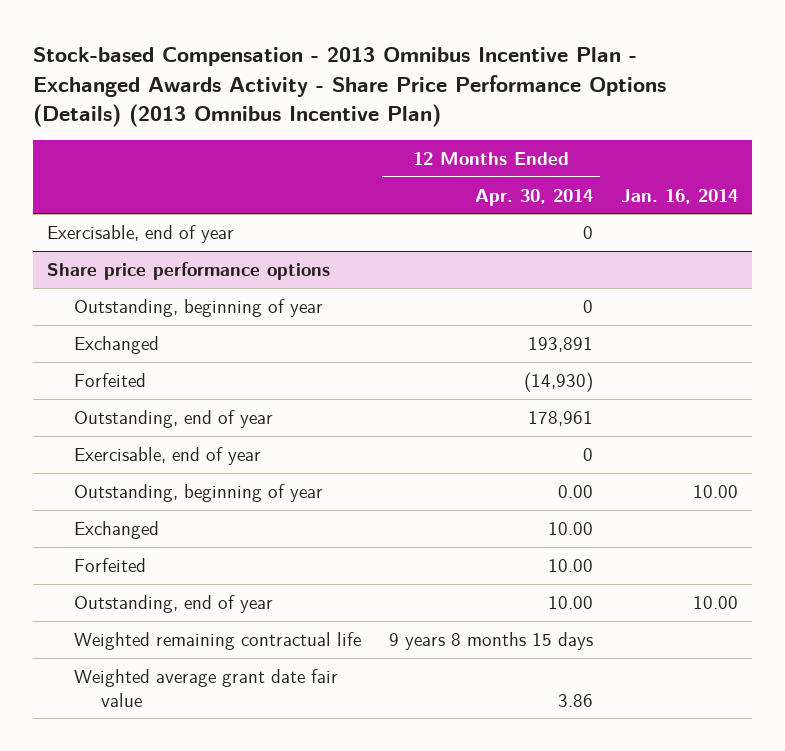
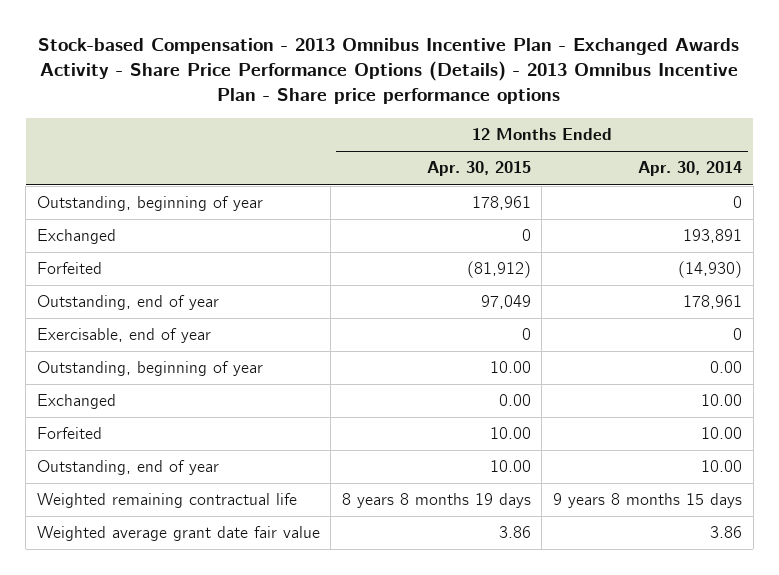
[32,47,666,128] Stock-based Compensation - 2013 Omnibus Incentive Plan - Exchanged Awards Activity - Share Price Performance Options (Details) (2013 Omnibus Incentive Plan) -> [38,37,740,105] Stock-based Compensation - 2013 Omnibus Incentive Plan - Exchanged Awards Activity - Share Price Performance Options (Details) - 2013 Omnibus Incentive Plan - Share price performance options
[620,188,738,204] Jan. 16, 2014 -> none
none -> [426,161,531,177] Apr. 30, 2015
[46,224,234,243] Exercisable, end of year -> none
[46,261,330,280] Share price performance options -> none

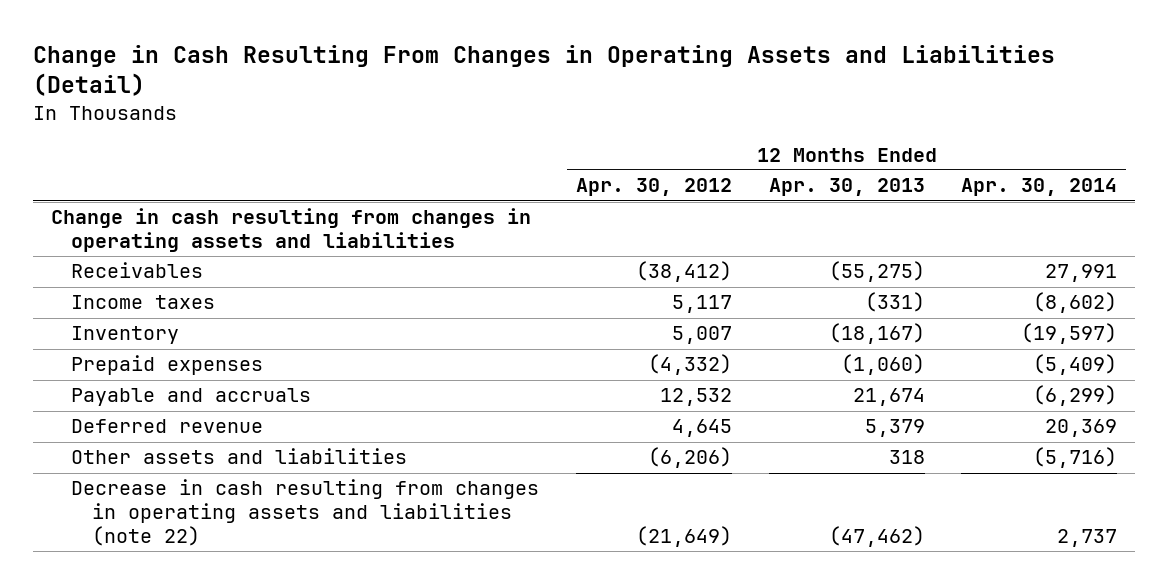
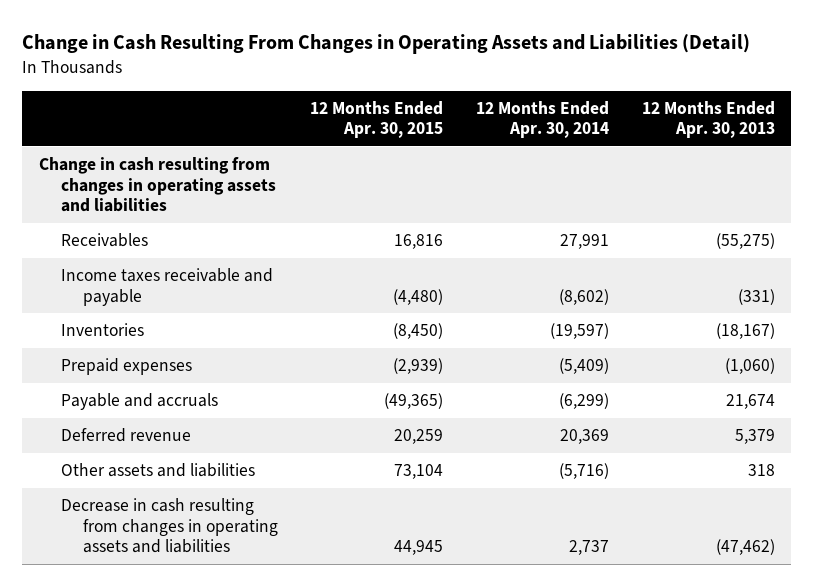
[575,178,732,197] Apr. 30, 2012 -> none
none -> [310,100,444,139] 12 Months Ended Apr. 30, 2015
[71,295,216,310] Income taxes -> [60,268,273,306] Income taxes receivable and payable
[71,326,180,345] Inventory -> [60,323,144,337] Inventories
[71,479,540,546] Decrease in cash resulting from changes in operating assets and liabilities (note 22) -> [60,498,278,554] Decrease in cash resulting from changes in operating assets and liabilities

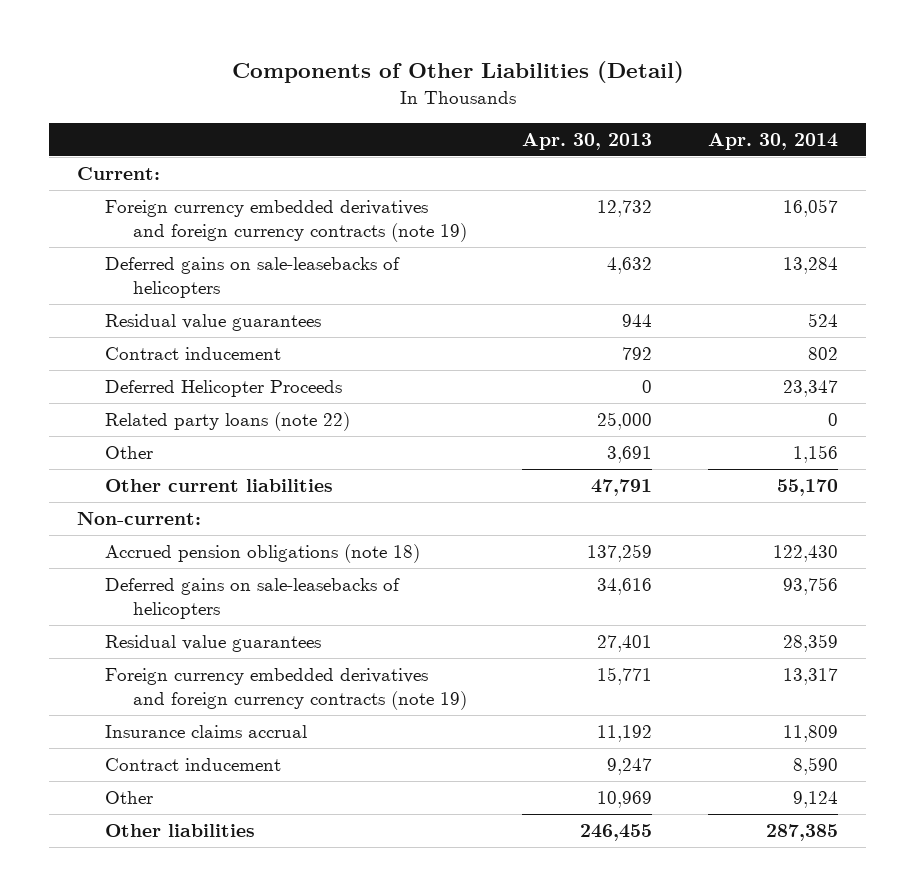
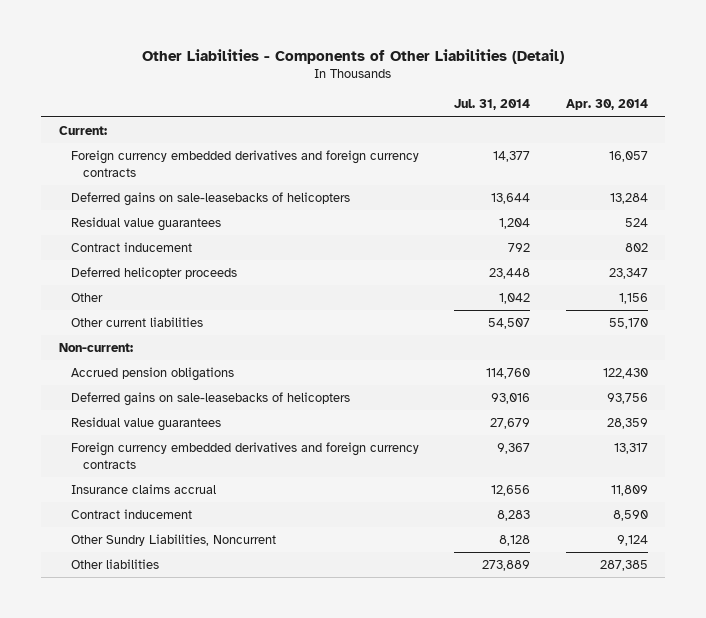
[231,61,684,84] Components of Other Liabilities (Detail) -> [142,49,565,65] Other Liabilities - Components of Other Liabilities (Detail)
[522,132,653,150] Apr. 30, 2013 -> none
none -> [454,99,531,111] Jul. 31, 2014
[104,200,467,242] Foreign currency embedded derivatives and foreign currency contracts (note 19) -> [71,150,420,177] Foreign currency embedded derivatives and foreign currency contracts
[104,412,350,432] Related party loans (note 22) -> none
[104,380,342,398] Deferred Helicopter Proceeds -> [71,267,238,280] Deferred helicopter proceeds
[104,544,420,564] Accrued pension obligations (note 18) -> [71,367,235,382] Accrued pension obligations
[104,668,467,710] Foreign currency embedded derivatives and foreign currency contracts (note 19) -> [71,442,420,469] Foreign currency embedded derivatives and foreign currency contracts
[104,791,153,805] Other -> [71,534,277,547] Other Sundry Liabilities, Noncurrent

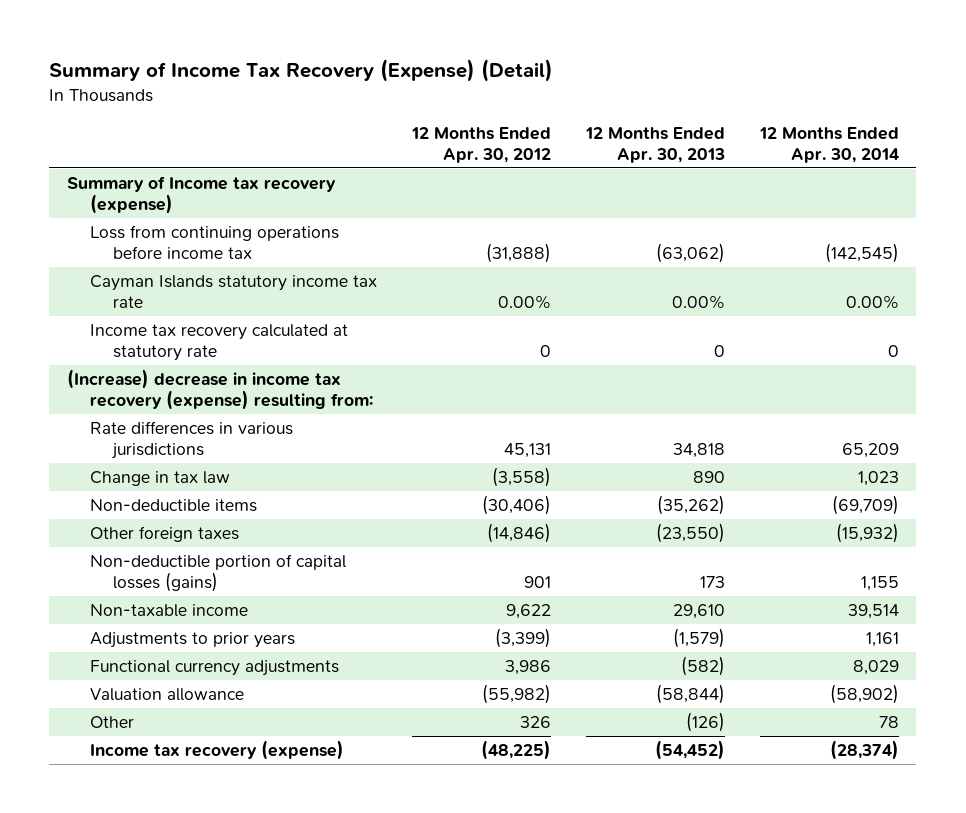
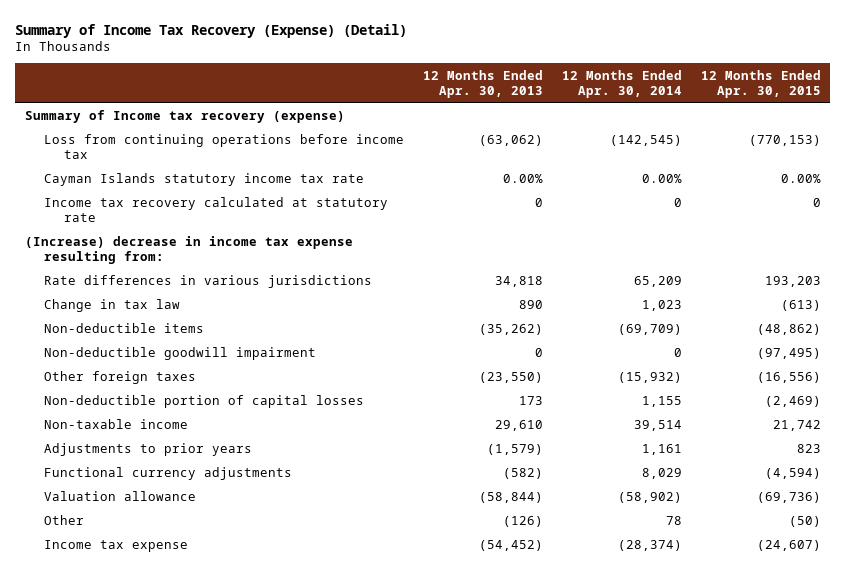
[411,126,552,163] 12 Months Ended Apr. 30, 2012 -> none
none -> [700,69,821,98] 12 Months Ended Apr. 30, 2015
[66,369,374,410] (Increase) decrease in income tax recovery (expense) resulting from: -> [24,236,353,265] (Increase) decrease in income tax expense resulting from:
none -> [44,347,317,361] Non-deductible goodwill impairment
[90,554,347,592] Non-deductible portion of capital losses (gains) -> [44,395,365,409] Non-deductible portion of capital losses
[90,740,345,761] Income tax recovery (expense) -> [44,540,189,553] Income tax expense

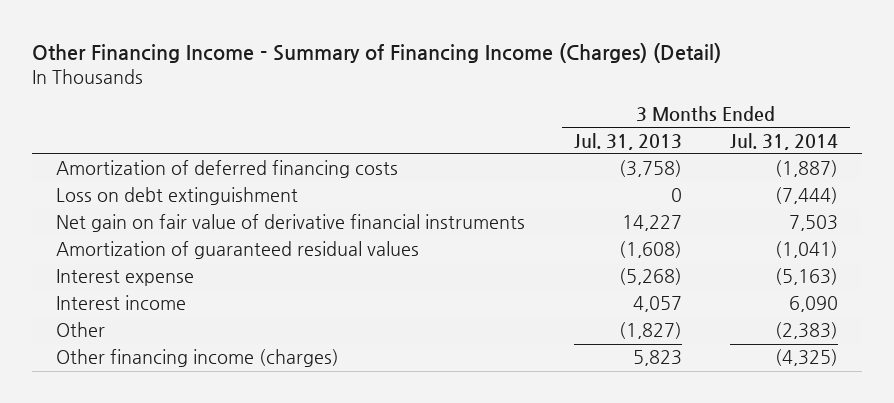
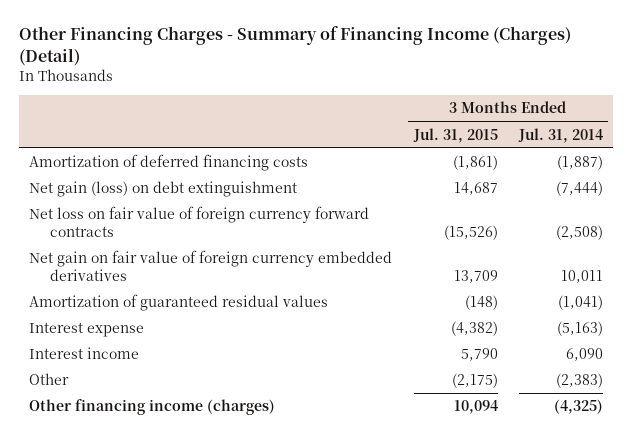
[32,43,722,64] Other Financing Income - Summary of Financing Income (Charges) (Detail) -> [18,26,571,66] Other Financing Charges - Summary of Financing Income (Charges) (Detail)
[573,132,682,150] Jul. 31, 2013 -> none
none -> [412,127,498,143] Jul. 31, 2015
[56,187,299,206] Loss on debt extinguishment -> [29,181,298,198] Net gain (loss) on debt extinguishment
[56,214,526,233] Net gain on fair value of derivative financial instruments -> [29,206,370,237] Net loss on fair value of foreign currency forward contracts
[788,215,838,232] 7,503 -> [555,224,603,240] (2,508)
none -> [29,250,393,281] Net gain on fair value of foreign currency embedded derivatives

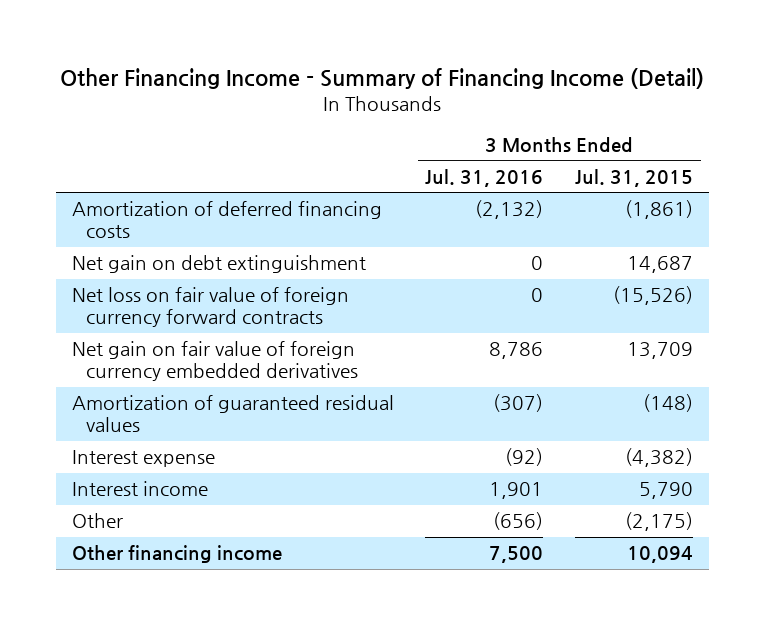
[18,26,571,66] Other Financing Charges - Summary of Financing Income (Charges) (Detail) -> [60,67,705,89] Other Financing Income - Summary of Financing Income (Detail)
[517,127,603,143] Jul. 31, 2014 -> none
none -> [425,168,544,187] Jul. 31, 2016
[29,181,298,198] Net gain (loss) on debt extinguishment -> [71,255,366,274] Net gain on debt extinguishment
[29,399,276,416] Other financing income (charges) -> [71,545,282,564] Other financing income

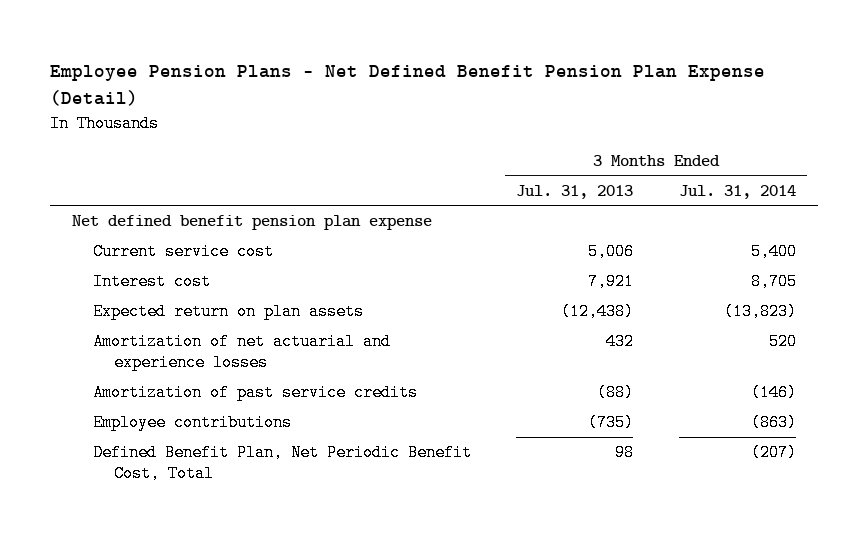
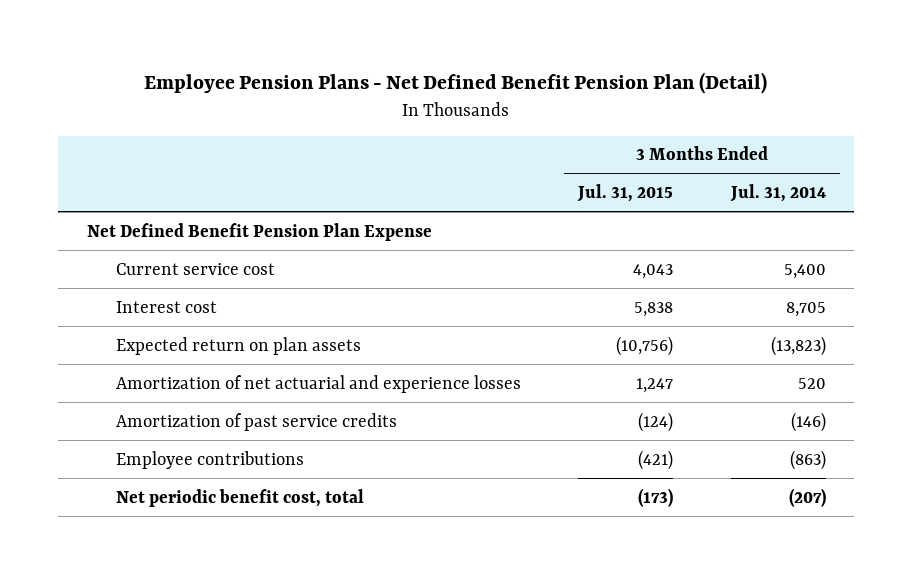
[49,64,765,107] Employee Pension Plans - Net Defined Benefit Pension Plan Expense (Detail) -> [144,71,768,94] Employee Pension Plans - Net Defined Benefit Pension Plan (Detail)
[516,184,634,199] Jul. 31, 2013 -> none
none -> [577,183,674,202] Jul. 31, 2015
[72,215,433,231] Net defined benefit pension plan expense -> [86,222,432,241] Net Defined Benefit Pension Plan Expense
[93,444,473,483] Defined Benefit Plan, Net Periodic Benefit Cost, Total -> [116,488,365,507] Net periodic benefit cost, total

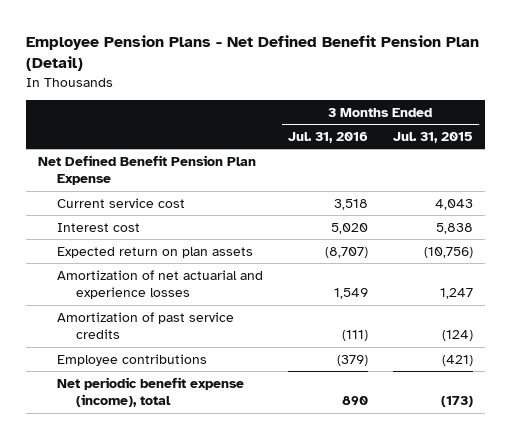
[729,183,826,202] Jul. 31, 2014 -> none
none -> [287,131,368,143] Jul. 31, 2016
[116,488,365,507] Net periodic benefit cost, total -> [57,376,245,408] Net periodic benefit expense (income), total

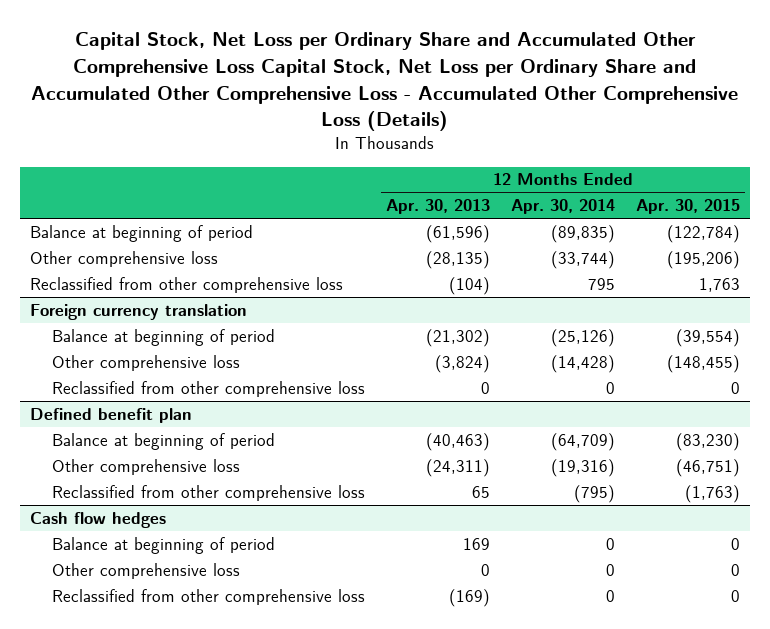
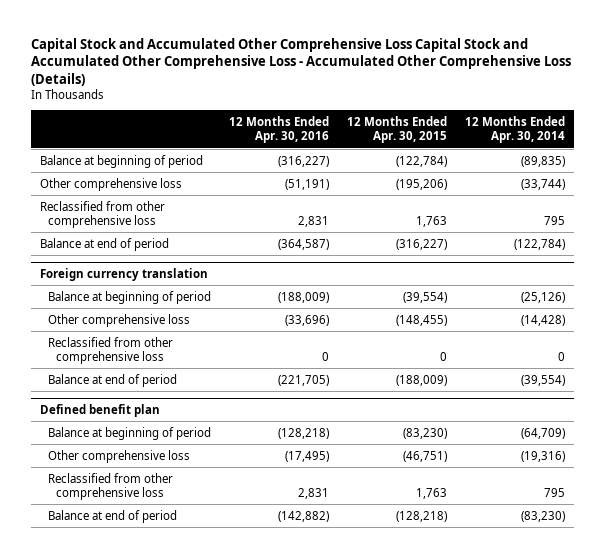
[30,32,738,132] Capital Stock, Net Loss per Ordinary Share and Accumulated Other Comprehensive Loss Capital Stock, Net Loss per Ordinary Share and Accumulated Other Comprehensive Loss - Accumulated Other Comprehensive Loss (Details) -> [31,37,572,86] Capital Stock and Accumulated Other Comprehensive Loss Capital Stock and Accumulated Other Comprehensive Loss - Accumulated Other Comprehensive Loss (Details)
[385,199,490,215] Apr. 30, 2013 -> none
none -> [228,115,329,144] 12 Months Ended Apr. 30, 2016
none -> [39,237,169,251] Balance at end of period
none -> [48,373,178,387] Balance at end of period
[30,511,167,528] Cash flow hedges -> none
[52,562,241,579] Other comprehensive loss -> none
[52,588,366,605] Reclassified from other comprehensive loss -> none
[573,484,615,503] (795) -> [543,487,565,497] 795
[684,484,740,503] (1,763) -> [415,487,447,499] 1,763
[52,536,276,554] Balance at beginning of period -> [48,509,178,523] Balance at end of period
[605,537,615,550] 0 -> [520,510,565,522] (83,230)
[730,537,740,550] 0 -> [395,510,447,522] (128,218)

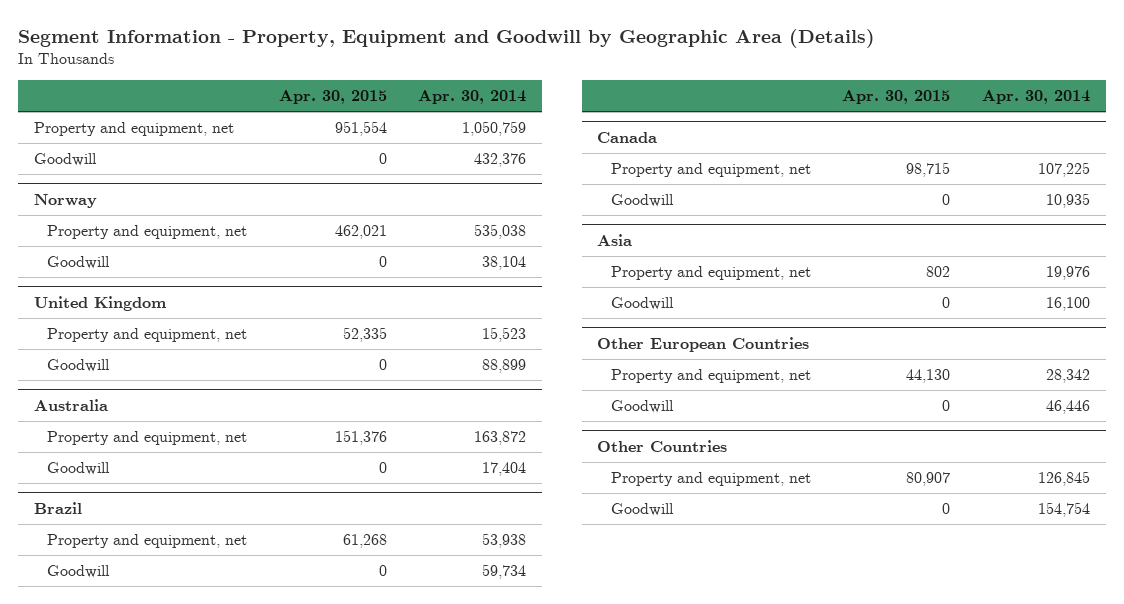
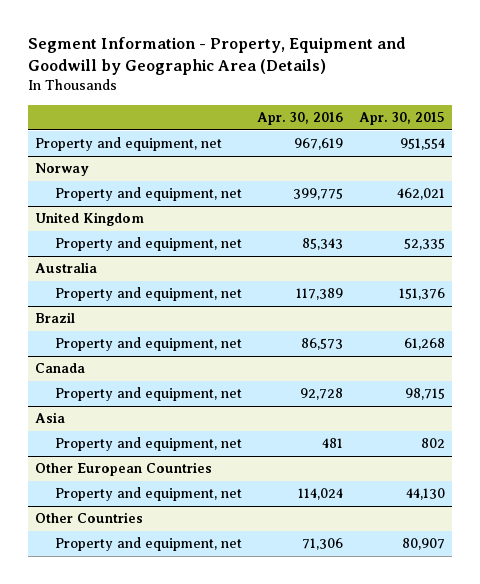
[418,90,527,105] Apr. 30, 2014 -> none
none -> [257,111,344,125] Apr. 30, 2016
[33,153,97,167] Goodwill -> none
[47,256,111,270] Goodwill -> none
[47,359,111,373] Goodwill -> none
[47,462,111,476] Goodwill -> none
[47,565,111,579] Goodwill -> none
[610,194,674,208] Goodwill -> none
[610,297,674,311] Goodwill -> none
[610,400,674,414] Goodwill -> none
[610,503,674,517] Goodwill -> none

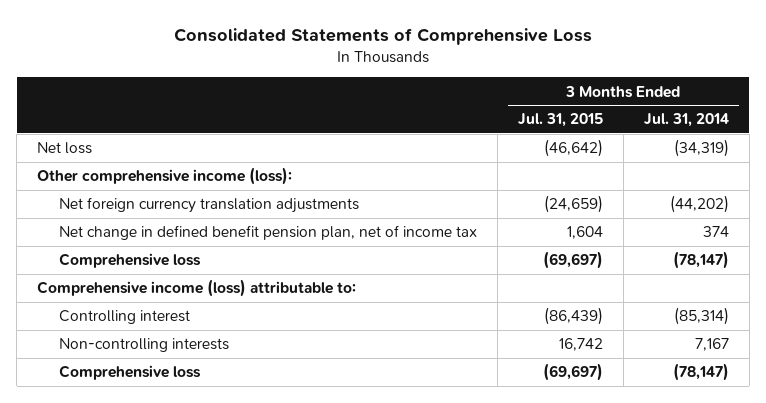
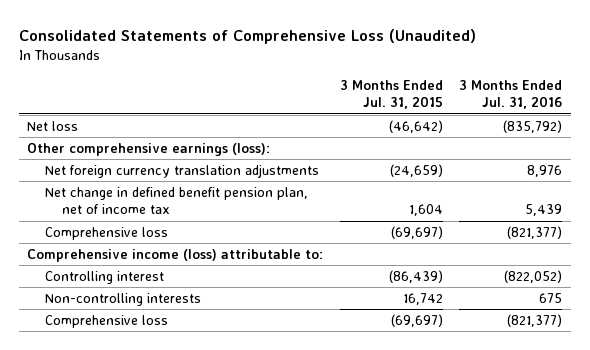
[173,27,592,45] Consolidated Statements of Comprehensive Loss -> [19,29,477,45] Consolidated Statements of Comprehensive Loss (Unaudited)
[643,113,729,128] Jul. 31, 2014 -> none
none -> [459,80,563,110] 3 Months Ended Jul. 31, 2016
[36,167,292,186] Other comprehensive income (loss): -> [27,142,271,156] Other comprehensive earnings (loss):

